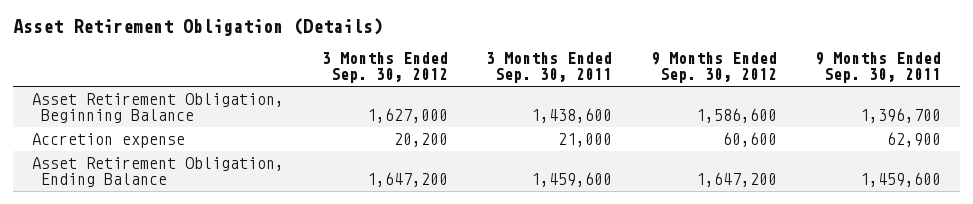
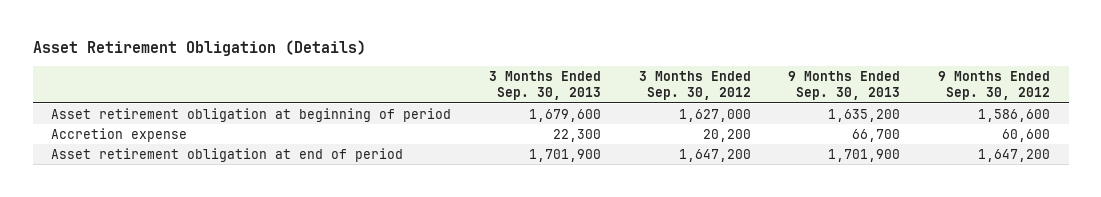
[486,52,613,84] 3 Months Ended Sep. 30, 2011 -> none
[814,52,941,84] 9 Months Ended Sep. 30, 2011 -> none
none -> [488,70,601,101] 3 Months Ended Sep. 30, 2013
none -> [788,70,901,101] 9 Months Ended Sep. 30, 2013
[31,93,284,124] Asset Retirement Obligation, Beginning Balance -> [51,107,452,122] Asset retirement obligation at beginning of period
[31,157,284,188] Asset Retirement Obligation, Ending Balance -> [51,147,404,162] Asset retirement obligation at end of period

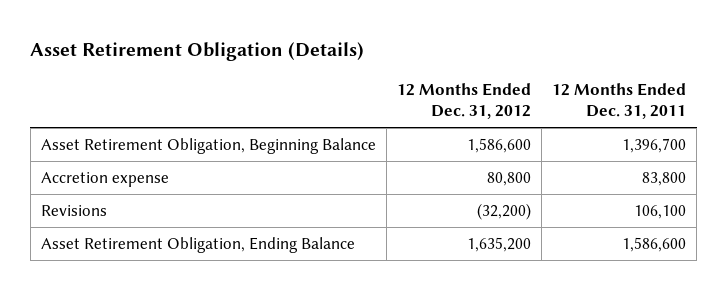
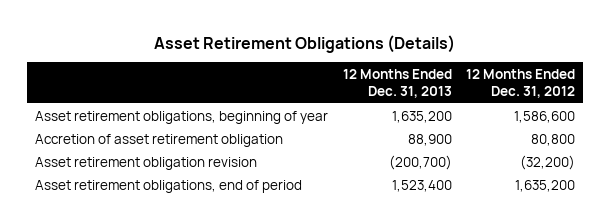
[30,42,365,62] Asset Retirement Obligation (Details) -> [154,34,456,53] Asset Retirement Obligations (Details)
[552,83,687,120] 12 Months Ended Dec. 31, 2011 -> none
none -> [342,68,452,99] 12 Months Ended Dec. 31, 2013
[40,137,376,154] Asset Retirement Obligation, Beginning Balance -> [34,110,328,124] Asset retirement obligations, beginning of year
[40,171,169,187] Accretion expense -> [34,133,283,147] Accretion of asset retirement obligation
[40,204,107,216] Revisions -> [34,156,257,170] Asset retirement obligation revision
[40,236,355,253] Asset Retirement Obligation, Ending Balance -> [34,179,302,193] Asset retirement obligations, end of period

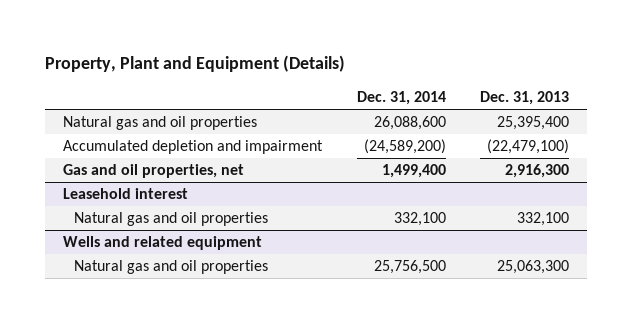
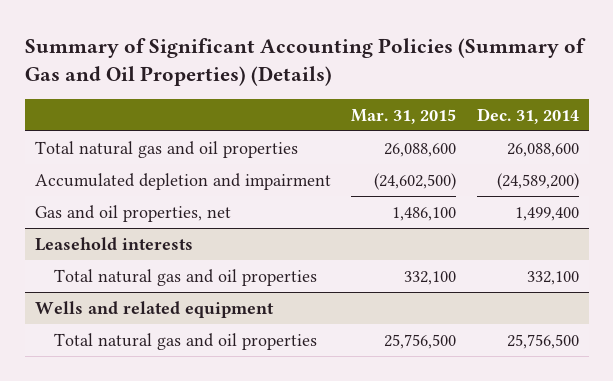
[45,55,346,73] Property, Plant and Equipment (Details) -> [24,37,586,86] Summary of Significant Accounting Policies (Summary of Gas and Oil Properties) (Details)
[480,91,570,106] Dec. 31, 2013 -> none
none -> [351,108,457,124] Mar. 31, 2015
[62,116,257,131] Natural gas and oil properties -> [34,140,298,158] Total natural gas and oil properties
[62,188,188,200] Leasehold interest -> [34,236,193,251] Leasehold interests
[73,212,268,227] Natural gas and oil properties -> [53,268,317,286] Total natural gas and oil properties
[73,260,268,275] Natural gas and oil properties -> [53,332,317,350] Total natural gas and oil properties

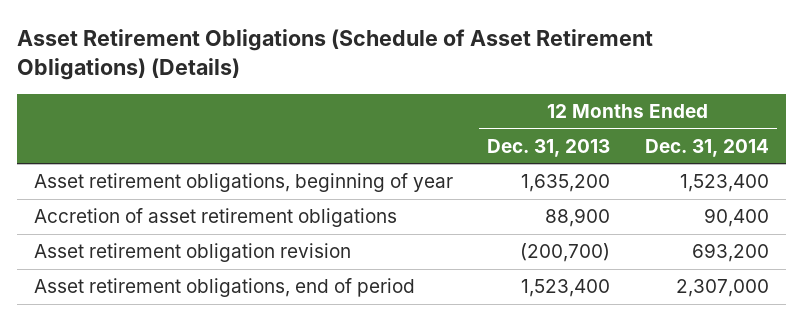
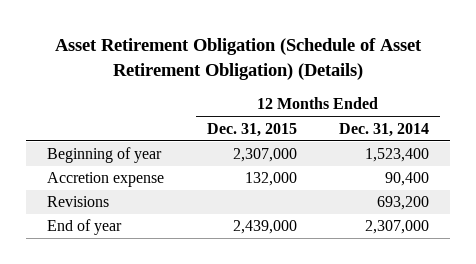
[16,28,653,81] Asset Retirement Obligations (Schedule of Asset Retirement Obligations) (Details) -> [55,37,423,80] Asset Retirement Obligation (Schedule of Asset Retirement Obligation) (Details)
[487,138,611,157] Dec. 31, 2013 -> none
none -> [206,122,297,137] Dec. 31, 2015
[33,173,453,193] Asset retirement obligations, beginning of year -> [46,147,162,164] Beginning of year
[33,208,397,228] Accretion of asset retirement obligations -> [46,172,164,188] Accretion expense
[33,243,351,263] Asset retirement obligation revision -> [46,196,109,208] Revisions
[33,278,415,298] Asset retirement obligations, end of period -> [46,219,122,236] End of year

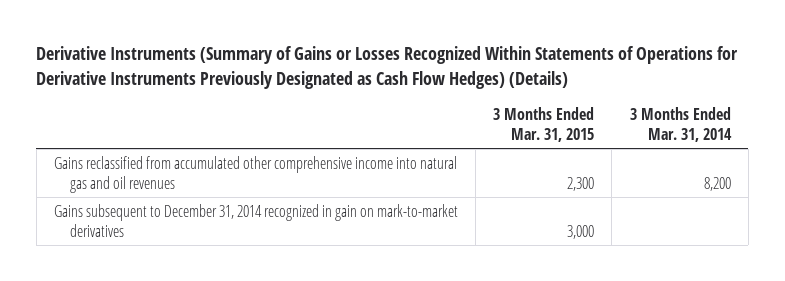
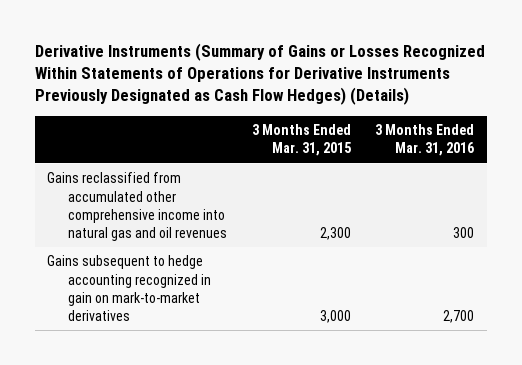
[629,106,732,142] 3 Months Ended Mar. 31, 2014 -> none
none -> [375,124,475,157] 3 Months Ended Mar. 31, 2016
[53,203,458,237] Gains subsequent to December 31, 2014 recognized in gain on mark-to-market derivatives -> [47,255,212,321] Gains subsequent to hedge accounting recognized in gain on mark-to-market derivatives

